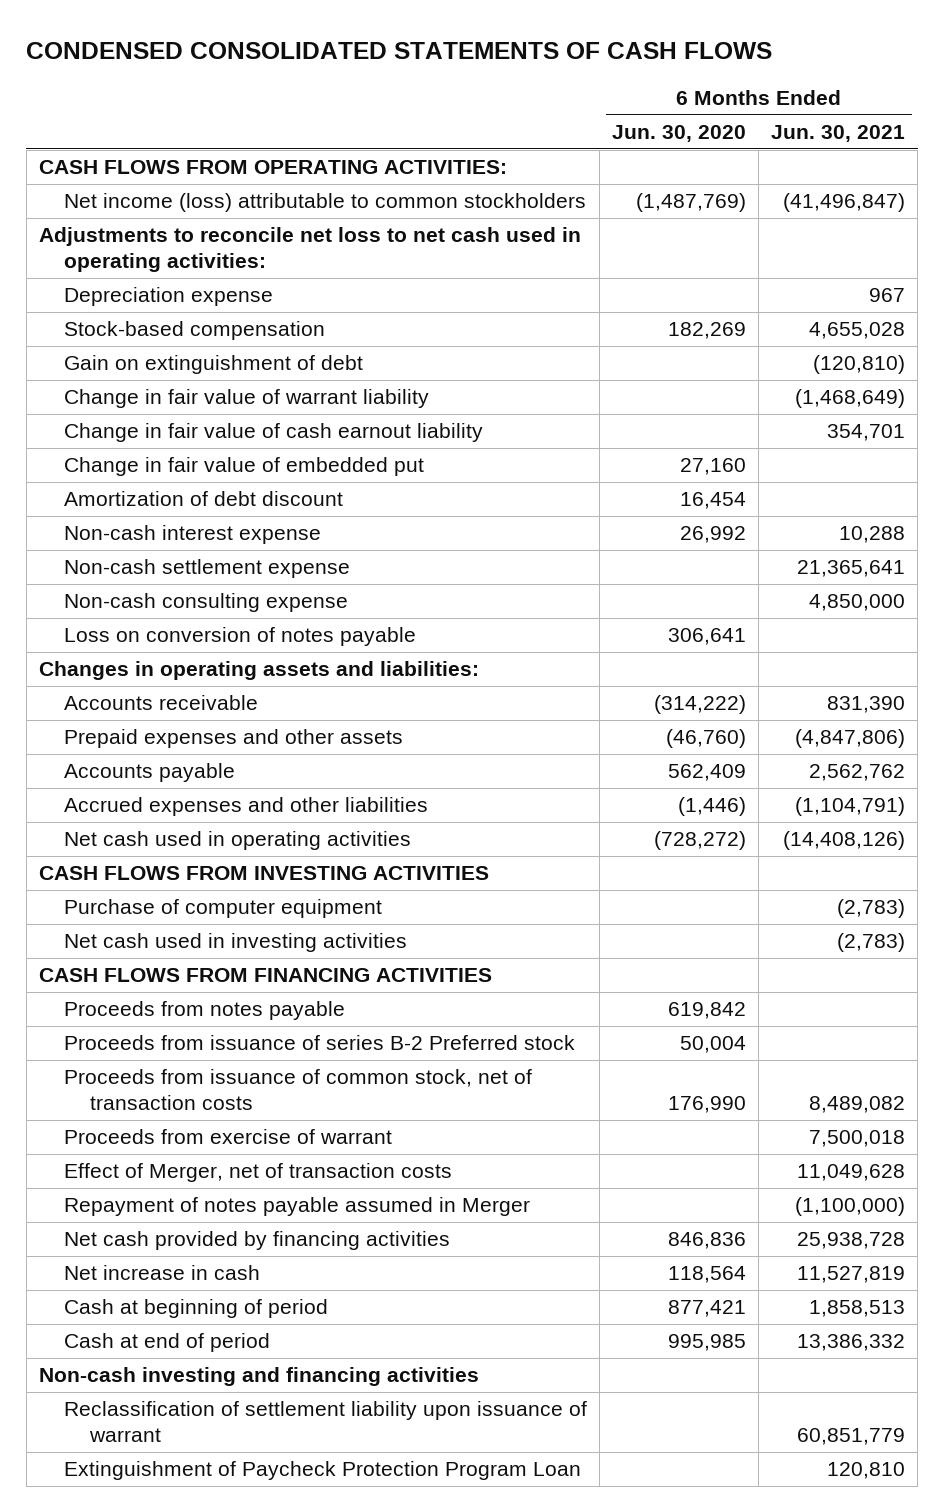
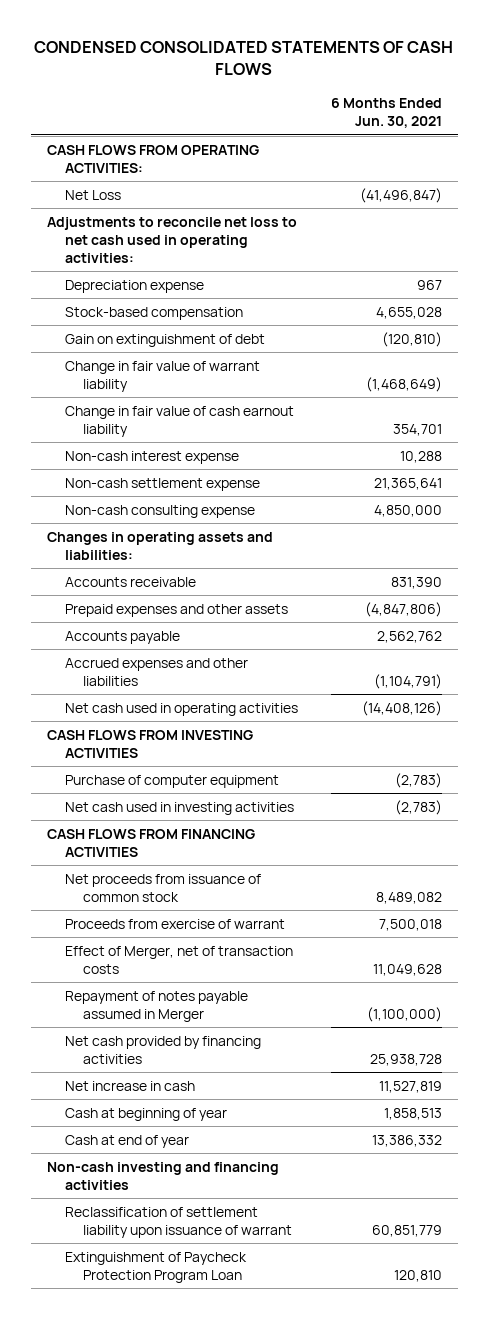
[612,125,747,143] Jun. 30, 2020 -> none
[64,193,587,213] Net income (loss) attributable to common stockholders -> [65,189,122,200] Net Loss
[64,457,425,477] Change in fair value of embedded put -> none
[64,491,344,507] Amortization of debt discount -> none
[64,627,417,647] Loss on conversion of notes payable -> none
[64,1001,346,1021] Proceeds from notes payable -> none
[64,1035,576,1051] Proceeds from issuance of series B-2 Preferred stock -> none
[64,1069,533,1110] Proceeds from issuance of common stock, net of transaction costs -> [65,873,262,902] Net proceeds from issuance of common stock
[64,1299,329,1319] Cash at beginning of period -> [65,1107,228,1121] Cash at beginning of year
[64,1333,271,1353] Cash at end of period -> [65,1134,190,1148] Cash at end of year

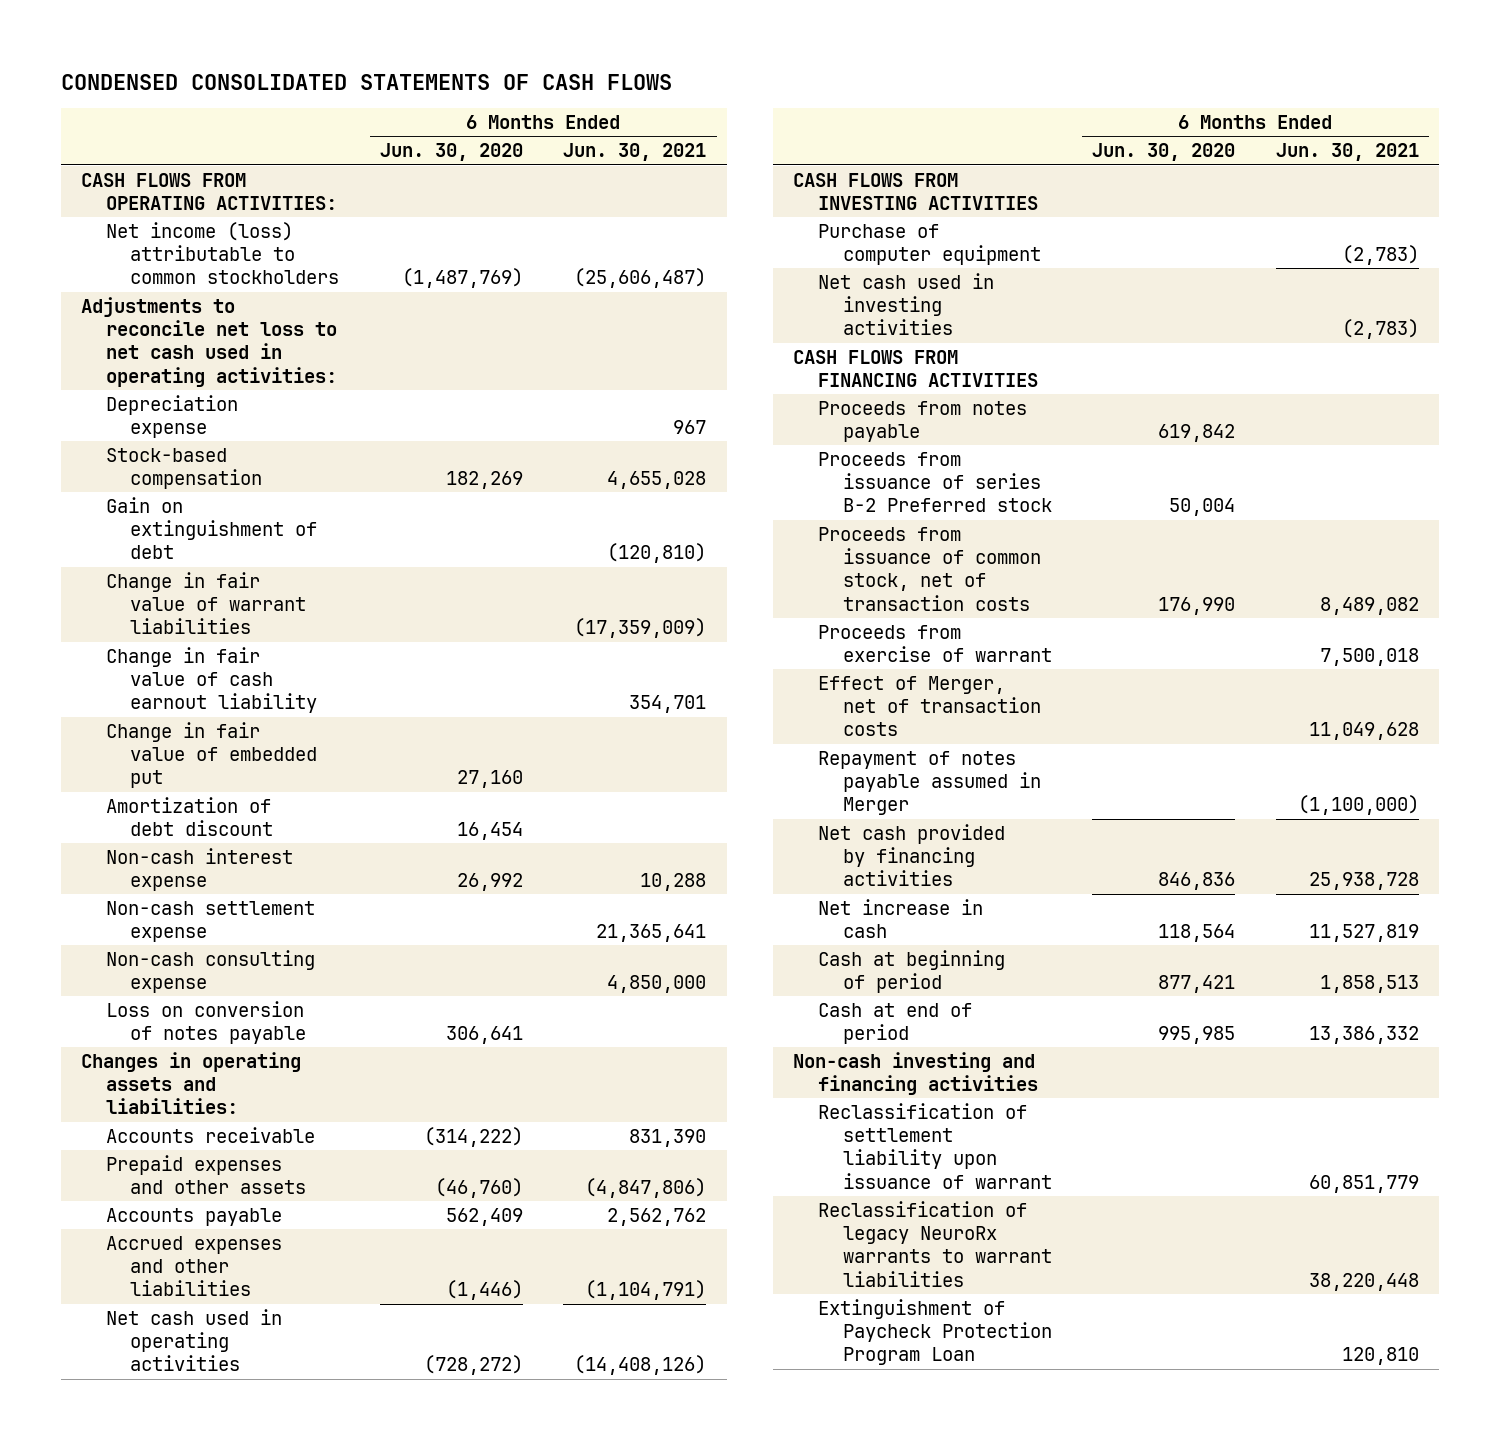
none -> [379,143,523,162] Jun. 30, 2020
[65,189,122,200] Net Loss -> [105,221,340,285] Net income (loss) attributable to common stockholders
[359,187,442,203] (41,496,847) -> [574,268,707,289] (25,606,487)
[65,360,261,392] Change in fair value of warrant liability -> [105,571,307,635] Change in fair value of warrant liabilities
[365,376,442,392] (1,468,649) -> [574,618,707,639] (17,359,009)
none -> [105,721,318,789] Change in fair value of embedded put
none -> [105,796,274,837] Amortization of debt discount
none -> [105,1000,307,1045] Loss on conversion of notes payable
none -> [817,400,1027,443] Proceeds from notes payable
none -> [817,451,1052,513] Proceeds from issuance of series B-2 Preferred stock
[65,873,262,902] Net proceeds from issuance of common stock -> [817,526,1041,611] Proceeds from issuance of common stock, net of transaction costs
[65,1107,228,1121] Cash at beginning of year -> [817,949,1005,994] Cash at beginning of period
[65,1134,190,1148] Cash at end of year -> [817,1002,972,1045] Cash at end of period
none -> [817,1200,1052,1287] Reclassification of legacy NeuroRx warrants to warrant liabilities

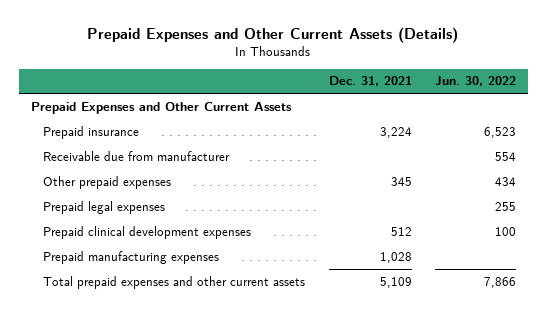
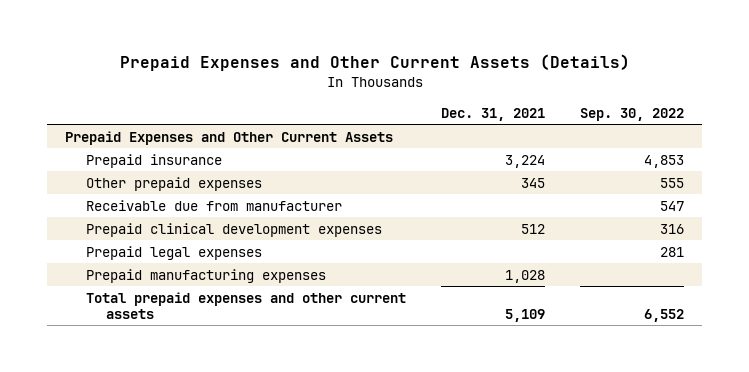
[435,76,517,87] Jun. 30, 2022 -> none
none -> [580,107,685,121] Sep. 30, 2022
[43,150,231,161] Receivable due from manufacturer -> [85,199,342,211] Receivable due from manufacturer
[43,200,166,214] Prepaid legal expenses -> [85,245,262,260] Prepaid legal expenses

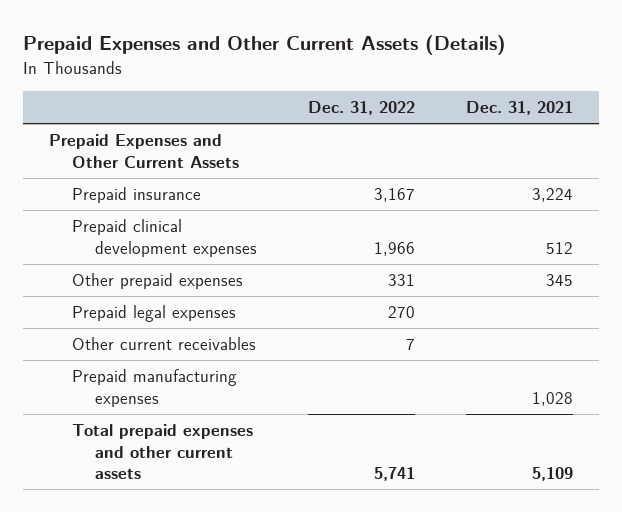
[580,107,685,121] Sep. 30, 2022 -> none
none -> [308,101,416,116] Dec. 31, 2022
[85,199,342,211] Receivable due from manufacturer -> none
[85,176,262,191] Other prepaid expenses -> [72,273,244,290] Other prepaid expenses
none -> [72,337,257,351] Other current receivables

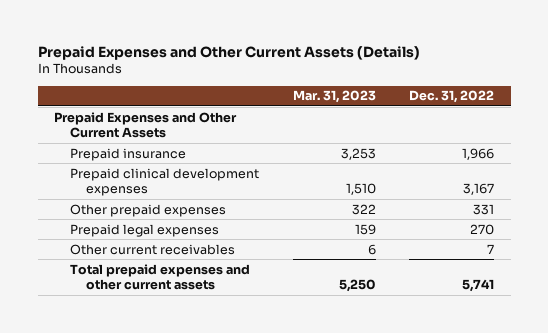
[466,101,574,116] Dec. 31, 2021 -> none
none -> [292,90,376,104] Mar. 31, 2023
[374,188,416,203] 3,167 -> [461,147,494,160] 1,966
[374,241,416,256] 1,966 -> [462,183,494,196] 3,167
[72,369,238,407] Prepaid manufacturing expenses -> none

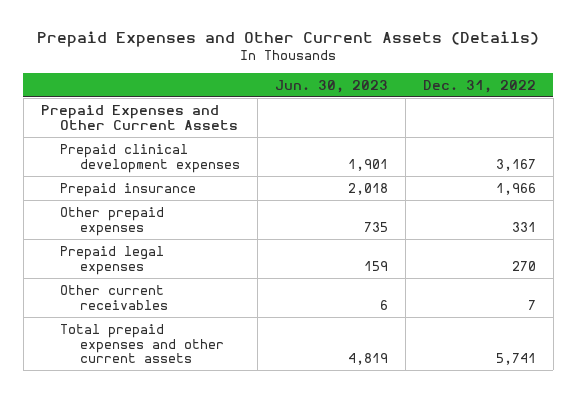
[292,90,376,104] Mar. 31, 2023 -> none
none -> [274,79,388,93] Jun. 30, 2023
[70,147,187,161] Prepaid insurance -> [60,182,197,197] Prepaid insurance

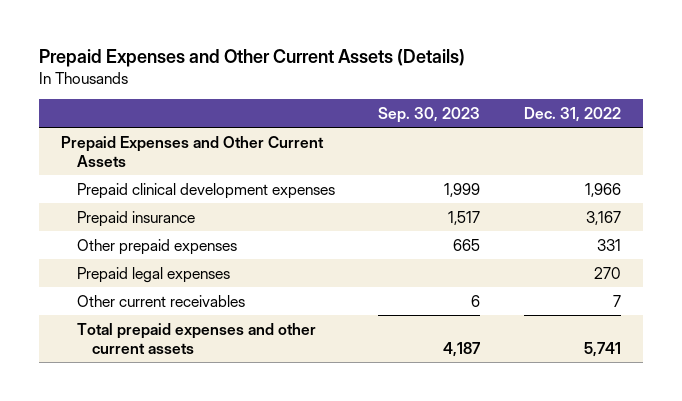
[274,79,388,93] Jun. 30, 2023 -> none
none -> [378,106,481,123] Sep. 30, 2023
[495,158,536,171] 3,167 -> [585,182,622,197] 1,966
[495,182,536,195] 1,966 -> [586,210,622,225] 3,167

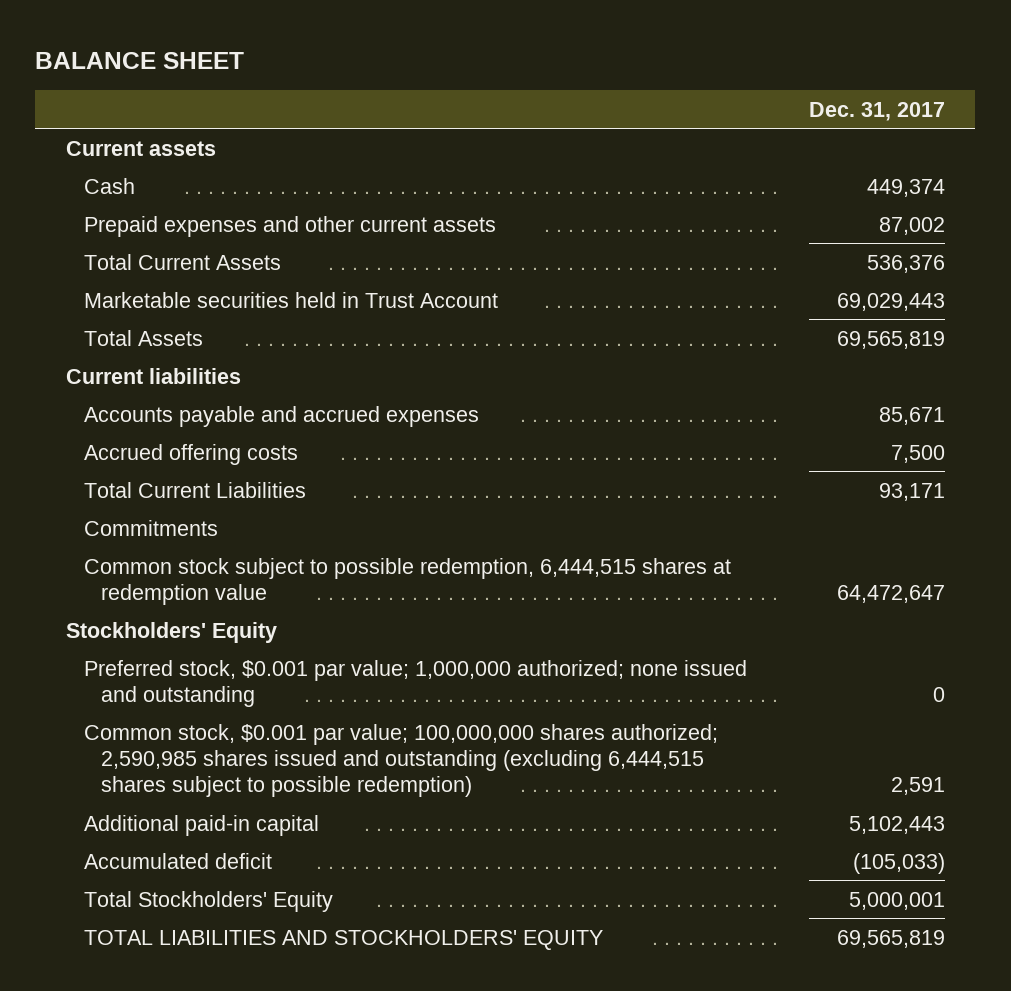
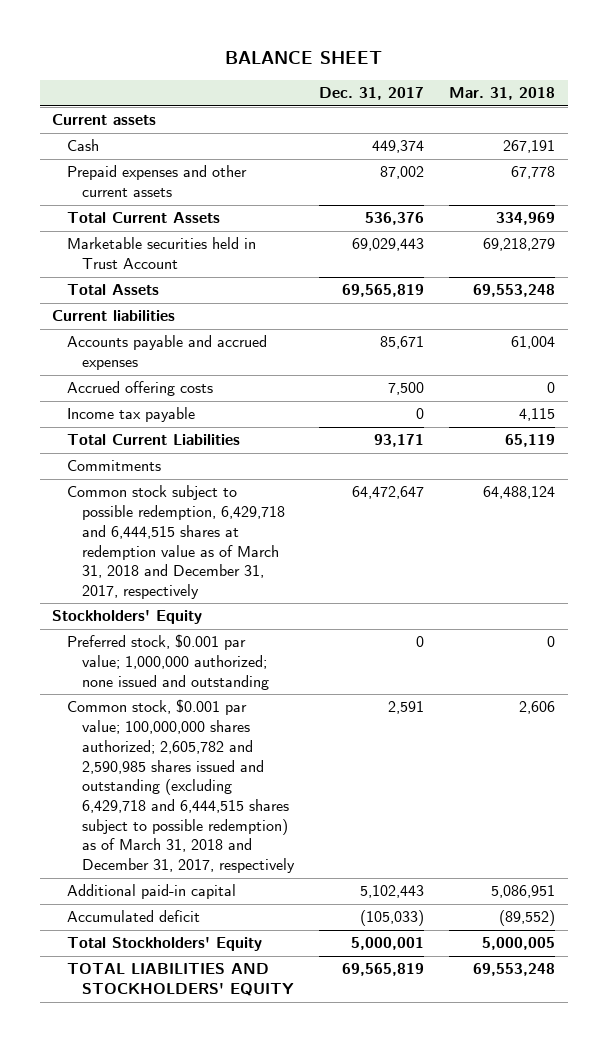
none -> [449,87,556,101] Mar. 31, 2018
none -> [67,407,196,423] Income tax payable
[83,557,731,605] Common stock subject to possible redemption, 6,444,515 shares at redemption value -> [67,485,286,599] Common stock subject to possible redemption, 6,429,718 and 6,444,515 shares at redemption value as of March 31, 2018 and December 31, 2017, respectively
[83,723,718,797] Common stock, $0.001 par value; 100,000,000 shares authorized; 2,590,985 shares issued and outstanding (excluding 6,444,515 shares subject to possible redemption) -> [67,699,296,874] Common stock, $0.001 par value; 100,000,000 shares authorized; 2,605,782 and 2,590,985 shares issued and outstanding (excluding 6,429,718 and 6,444,515 shares subject to possible redemption) as of March 31, 2018 and December 31, 2017, respectively

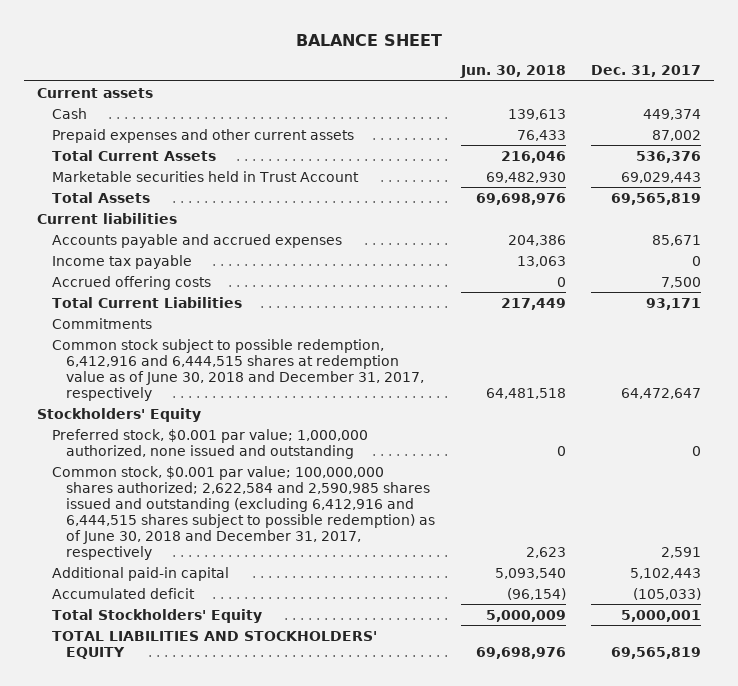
[449,87,556,101] Mar. 31, 2018 -> none
none -> [459,65,566,79] Jun. 30, 2018
[67,381,214,397] Accrued offering costs -> [51,275,211,290] Accrued offering costs
[67,485,286,599] Common stock subject to possible redemption, 6,429,718 and 6,444,515 shares at redemption value as of March 31, 2018 and December 31, 2017, respectively -> [51,338,425,401] Common stock subject to possible redemption, 6,412,916 and 6,444,515 shares at redemption value as of June 30, 2018 and December 31, 2017, respectively
[67,634,270,690] Preferred stock, $0.001 par value; 1,000,000 authorized; none issued and outstanding -> [51,428,368,459] Preferred stock, $0.001 par value; 1,000,000 authorized, none issued and outstanding
[67,699,296,874] Common stock, $0.001 par value; 100,000,000 shares authorized; 2,605,782 and 2,590,985 shares issued and outstanding (excluding 6,429,718 and 6,444,515 shares subject to possible redemption) as of March 31, 2018 and December 31, 2017, respectively -> [51,465,436,560] Common stock, $0.001 par value; 100,000,000 shares authorized; 2,622,584 and 2,590,985 shares issued and outstanding (excluding 6,412,916 and 6,444,515 shares subject to possible redemption) as of June 30, 2018 and December 31, 2017, respectively

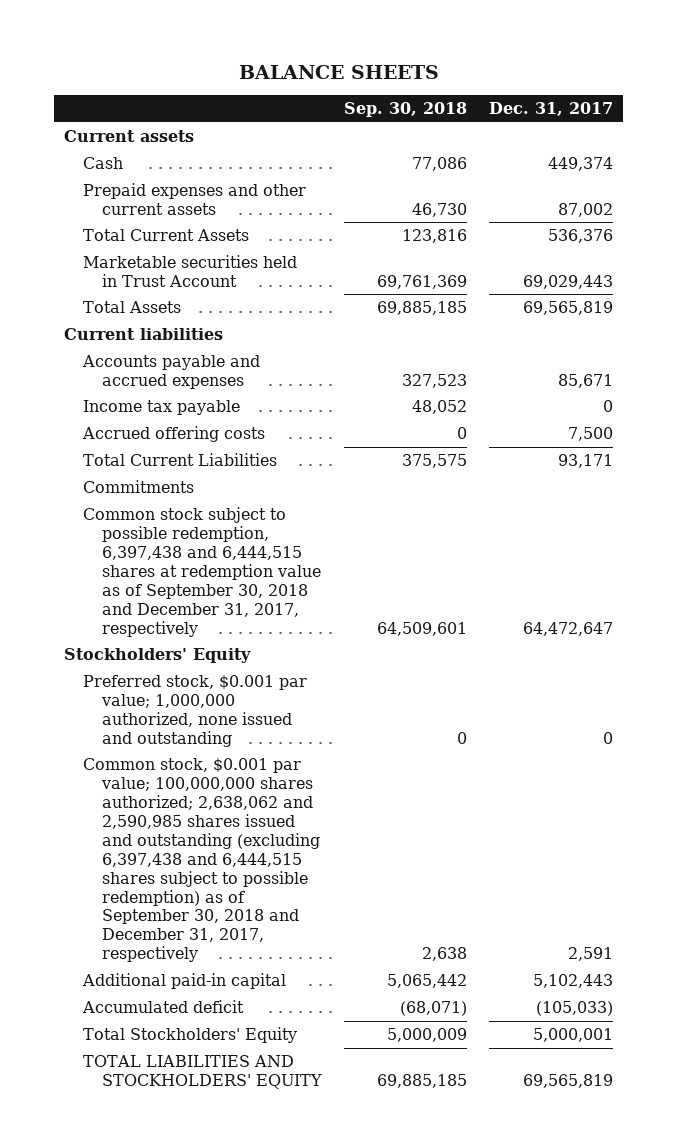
[295,33,442,46] BALANCE SHEET -> [238,64,439,79] BALANCE SHEETS
[459,65,566,79] Jun. 30, 2018 -> none
none -> [343,102,467,118] Sep. 30, 2018
[51,338,425,401] Common stock subject to possible redemption, 6,412,916 and 6,444,515 shares at redemption value as of June 30, 2018 and December 31, 2017, respectively -> [83,507,322,637] Common stock subject to possible redemption, 6,397,438 and 6,444,515 shares at redemption value as of September 30, 2018 and December 31, 2017, respectively
[51,465,436,560] Common stock, $0.001 par value; 100,000,000 shares authorized; 2,622,584 and 2,590,985 shares issued and outstanding (excluding 6,412,916 and 6,444,515 shares subject to possible redemption) as of June 30, 2018 and December 31, 2017, respectively -> [83,758,321,963] Common stock, $0.001 par value; 100,000,000 shares authorized; 2,638,062 and 2,590,985 shares issued and outstanding (excluding 6,397,438 and 6,444,515 shares subject to possible redemption) as of September 30, 2018 and December 31, 2017, respectively

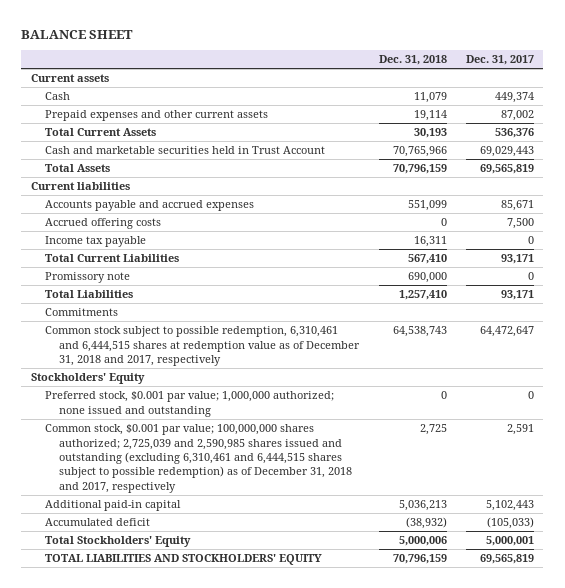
[238,64,439,79] BALANCE SHEETS -> [21,29,134,39] BALANCE SHEET
[343,102,467,118] Sep. 30, 2018 -> none
none -> [378,55,447,66] Dec. 31, 2018
[83,255,298,288] Marketable securities held in Trust Account -> [45,146,326,155] Cash and marketable securities held in Trust Account
[83,400,241,416] Income tax payable -> [45,236,147,248] Income tax payable
none -> [45,272,131,284] Promissory note
none -> [45,290,134,299] Total Liabilities
[83,507,322,637] Common stock subject to possible redemption, 6,397,438 and 6,444,515 shares at redemption value as of September 30, 2018 and December 31, 2017, respectively -> [45,326,361,366] Common stock subject to possible redemption, 6,310,461 and 6,444,515 shares at redemption value as of December 31, 2018 and 2017, respectively
[83,675,308,747] Preferred stock, $0.001 par value; 1,000,000 authorized, none issued and outstanding -> [45,391,335,417] Preferred stock, $0.001 par value; 1,000,000 authorized; none issued and outstanding
[83,758,321,963] Common stock, $0.001 par value; 100,000,000 shares authorized; 2,638,062 and 2,590,985 shares issued and outstanding (excluding 6,397,438 and 6,444,515 shares subject to possible redemption) as of September 30, 2018 and December 31, 2017, respectively -> [45,424,353,493] Common stock, $0.001 par value; 100,000,000 shares authorized; 2,725,039 and 2,590,985 shares issued and outstanding (excluding 6,310,461 and 6,444,515 shares subject to possible redemption) as of December 31, 2018 and 2017, respectively

